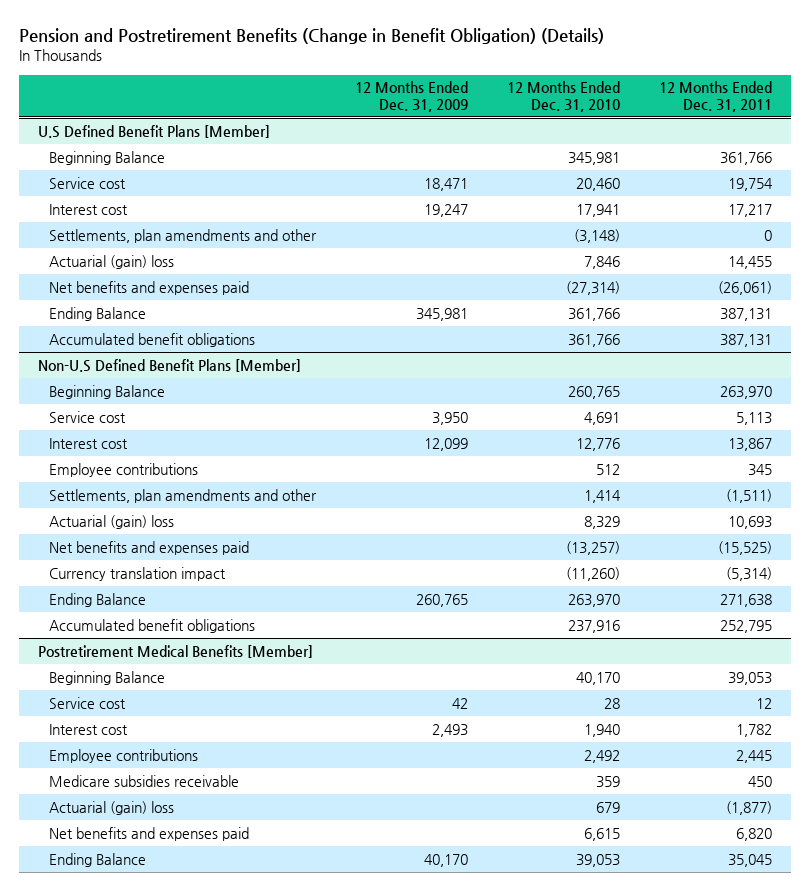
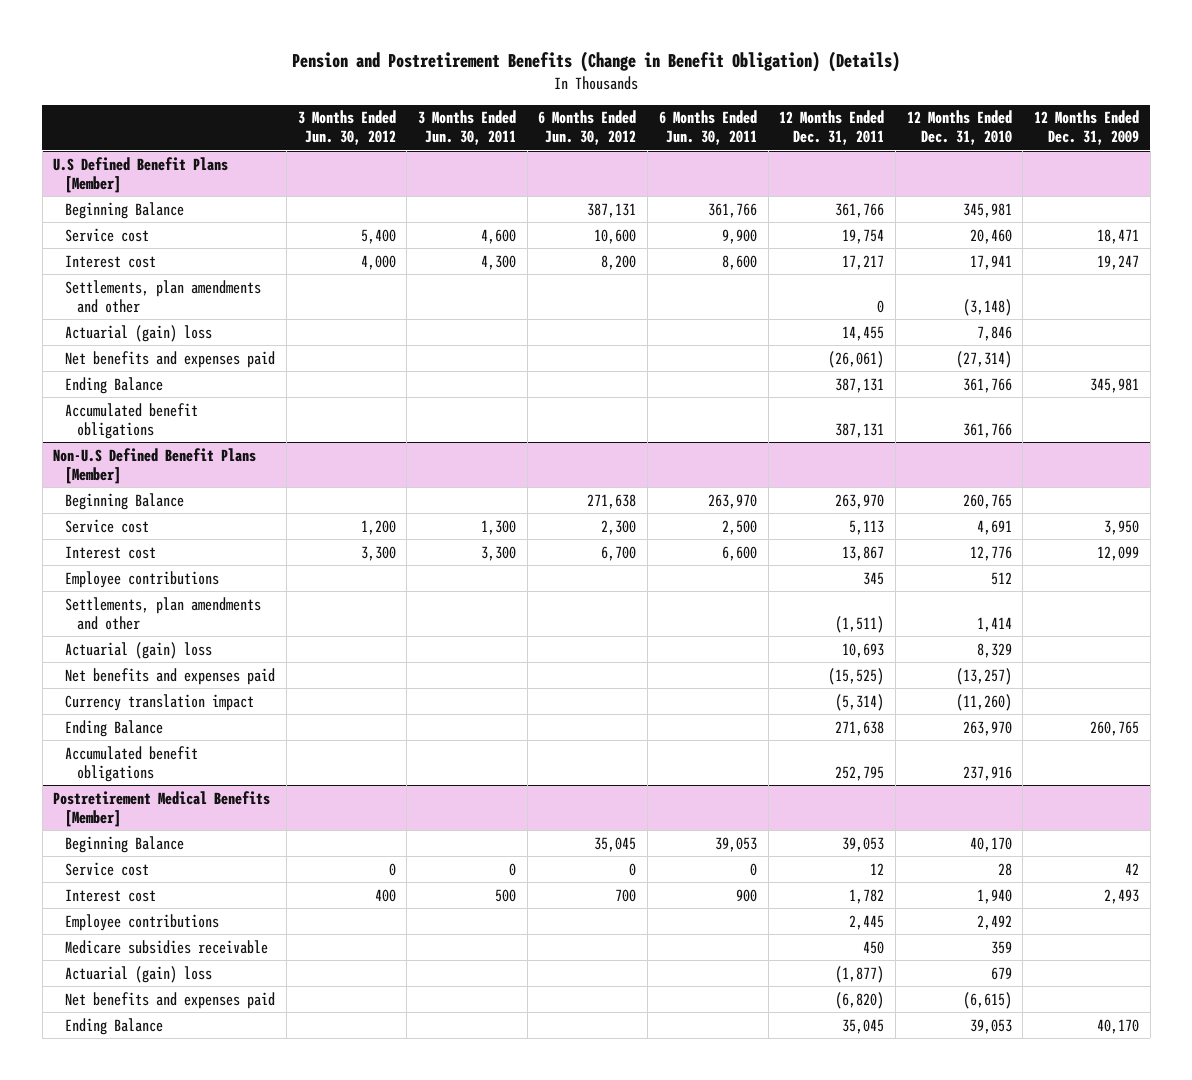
none -> [297,110,396,146] 3 Months Ended Jun. 30, 2012
none -> [418,110,517,146] 3 Months Ended Jun. 30, 2011
none -> [538,110,637,146] 6 Months Ended Jun. 30, 2012
none -> [658,110,757,146] 6 Months Ended Jun. 30, 2011
[583,827,620,841] 6,615 -> [962,991,1012,1009] (6,615)
[735,827,772,841] 6,820 -> [835,991,885,1009] (6,820)

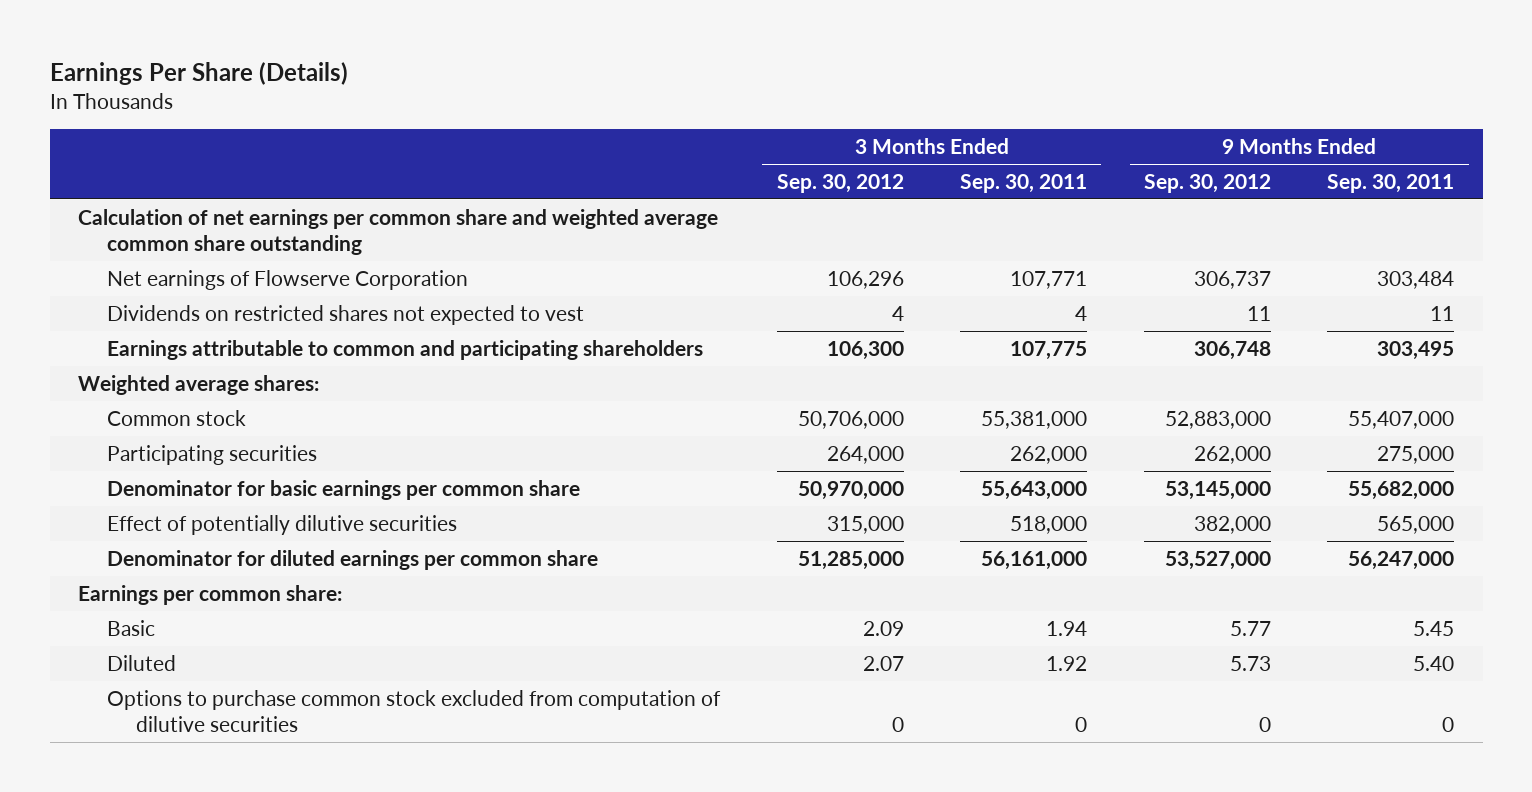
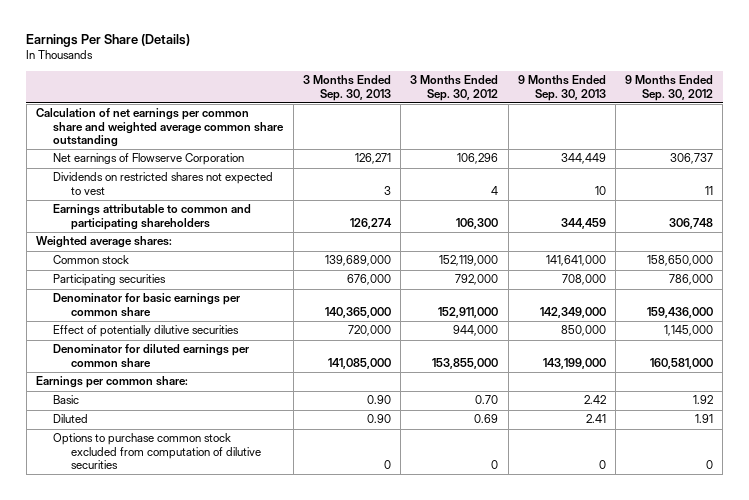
[960,173,1088,193] Sep. 30, 2011 -> none
[1327,173,1455,193] Sep. 30, 2011 -> none
none -> [302,75,391,101] 3 Months Ended Sep. 30, 2013
none -> [517,75,606,101] 9 Months Ended Sep. 30, 2013
[797,410,904,429] 50,706,000 -> [439,255,499,267] 152,119,000
[1164,410,1271,429] 52,883,000 -> [647,255,714,267] 158,650,000
[826,445,904,464] 264,000 -> [455,274,499,286] 792,000
[1193,445,1271,464] 262,000 -> [669,274,714,286] 786,000
[797,480,904,500] 50,970,000 -> [438,306,499,318] 152,911,000
[1164,480,1271,500] 53,145,000 -> [647,306,714,318] 159,436,000
[826,515,904,534] 315,000 -> [453,325,499,337] 944,000
[1193,515,1271,534] 382,000 -> [664,325,714,337] 1,145,000
[797,550,904,570] 51,285,000 -> [432,357,499,369] 153,855,000
[1164,550,1271,570] 53,527,000 -> [650,357,714,369] 160,581,000
[862,620,904,636] 2.09 -> [475,395,499,405] 0.70
[1229,620,1271,636] 5.77 -> [693,395,714,405] 1.92
[862,655,904,671] 2.07 -> [474,414,499,424] 0.69
[1229,655,1271,671] 5.73 -> [695,414,714,424] 1.91

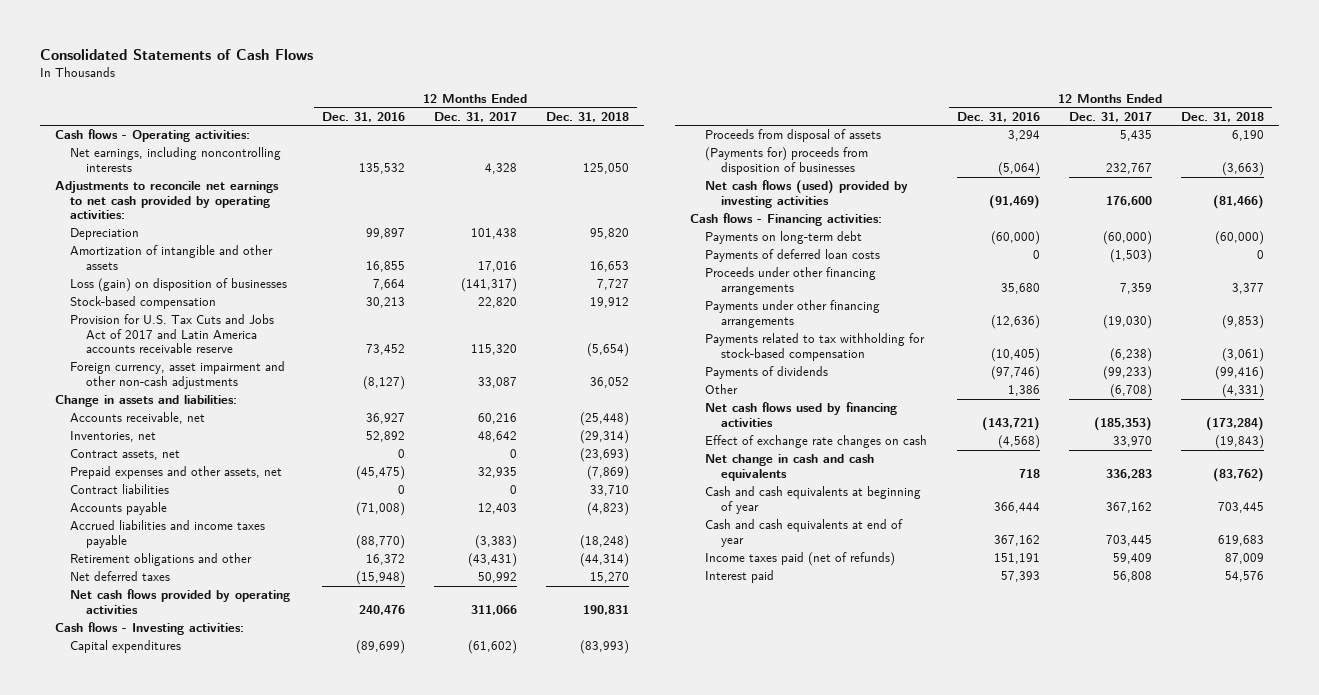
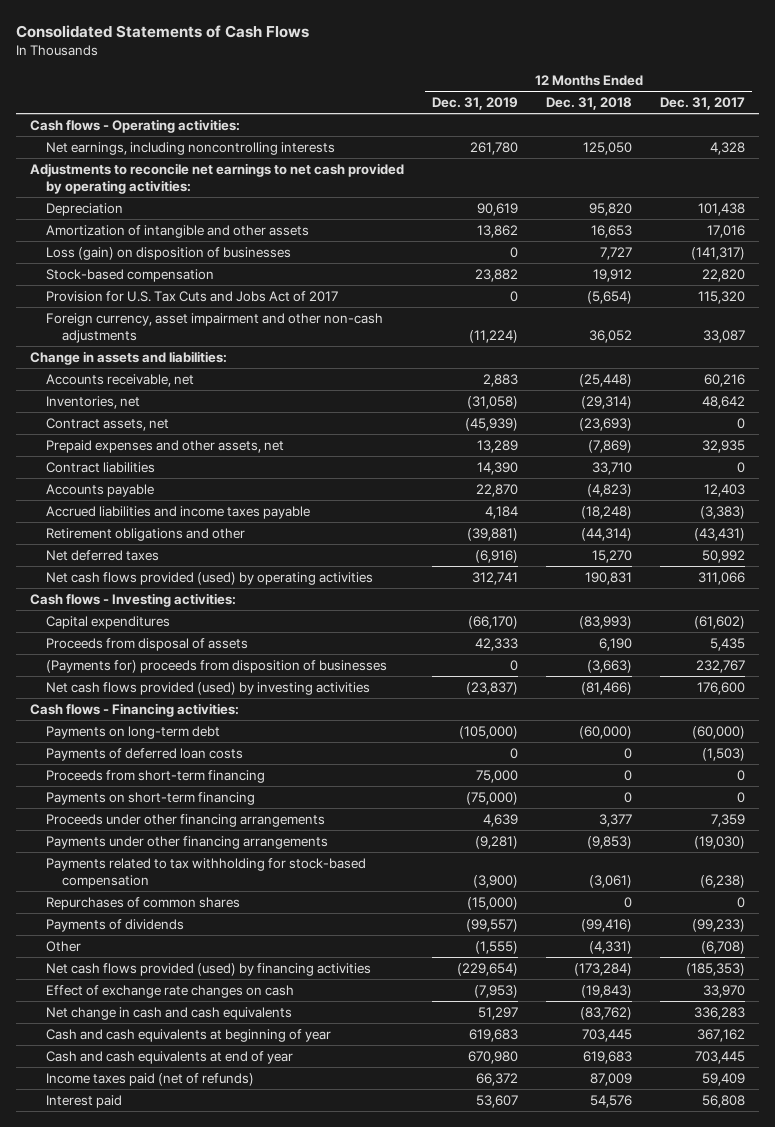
[321,111,405,122] Dec. 31, 2016 -> none
none -> [431,97,518,111] Dec. 31, 2019
[70,314,275,354] Provision for U.S. Tax Cuts and Jobs Act of 2017 and Latin America accounts receivable reserve -> [46,291,339,303] Provision for U.S. Tax Cuts and Jobs Act of 2017
[70,589,291,614] Net cash flows provided by operating activities -> [46,572,374,586] Net cash flows provided (used) by operating activities
[705,180,909,208] Net cash flows (used) provided by investing activities -> [46,682,371,696] Net cash flows provided (used) by investing activities
none -> [46,770,266,784] Proceeds from short-term financing
none -> [46,792,256,806] Payments on short-term financing
none -> [46,897,241,911] Repurchases of common shares
[705,402,898,427] Net cash flows used by financing activities -> [46,963,372,977] Net cash flows provided (used) by financing activities

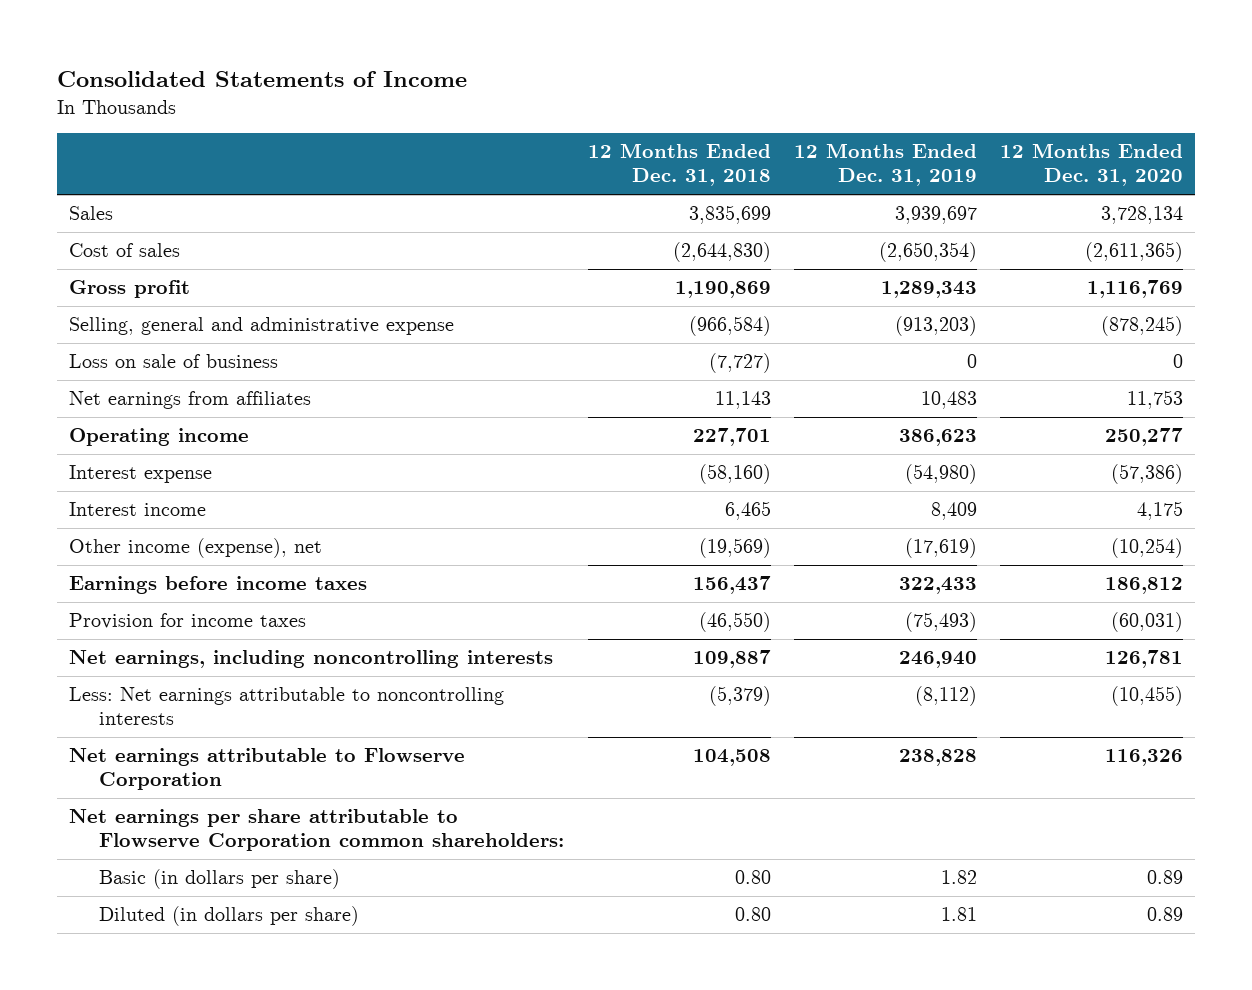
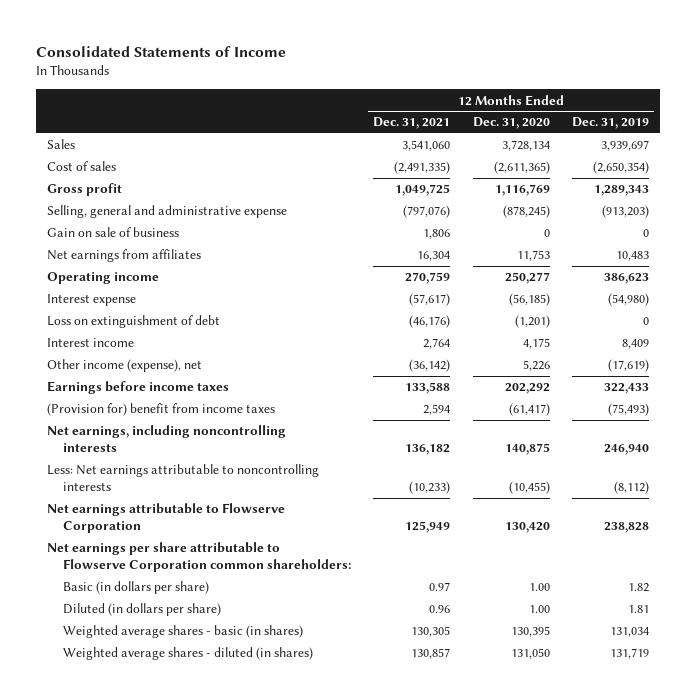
[587,143,771,187] 12 Months Ended Dec. 31, 2018 -> none
none -> [373,117,451,130] Dec. 31, 2021
[68,354,278,369] Loss on sale of business -> [46,227,179,238] Gain on sale of business
[1111,464,1184,485] (57,386) -> [508,293,550,307] (56,185)
none -> [46,315,220,329] Loss on extinguishment of debt
[1111,538,1184,559] (10,254) -> [522,360,550,372] 5,226
[1105,577,1184,595] 186,812 -> [504,383,550,395] 202,292
[68,613,306,630] Provision for income taxes -> [46,403,275,417] (Provision for) benefit from income taxes
[1111,612,1184,633] (60,031) -> [508,403,550,417] (61,417)
[1105,650,1184,669] 126,781 -> [504,443,550,456] 140,875
[1105,749,1184,767] 116,326 -> [504,522,550,534] 130,420
[1147,870,1184,885] 0.89 -> [528,583,550,592] 1.00
[1147,907,1184,922] 0.89 -> [528,605,550,614] 1.00
none -> [63,625,304,639] Weighted average shares - basic (in shares)
none -> [63,647,314,661] Weighted average shares - diluted (in shares)

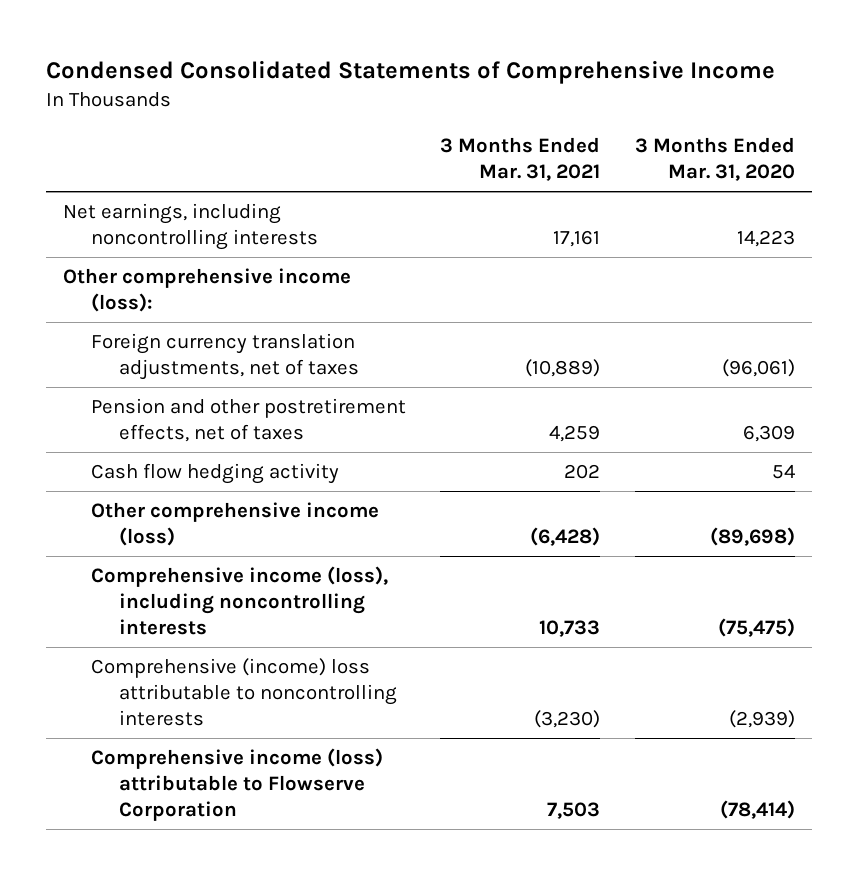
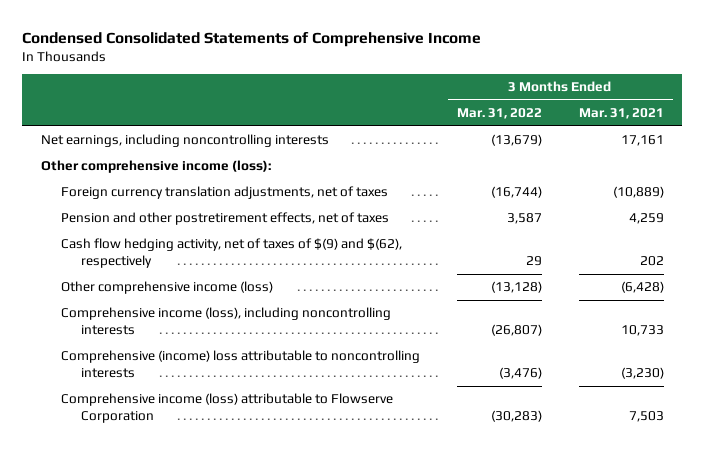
[634,137,795,182] 3 Months Ended Mar. 31, 2020 -> none
none -> [456,108,542,120] Mar. 31, 2022
[91,462,340,484] Cash flow hedging activity -> none
none -> [60,238,402,269] Cash flow hedging activity, net of taxes of $(9) and $(62), respectively

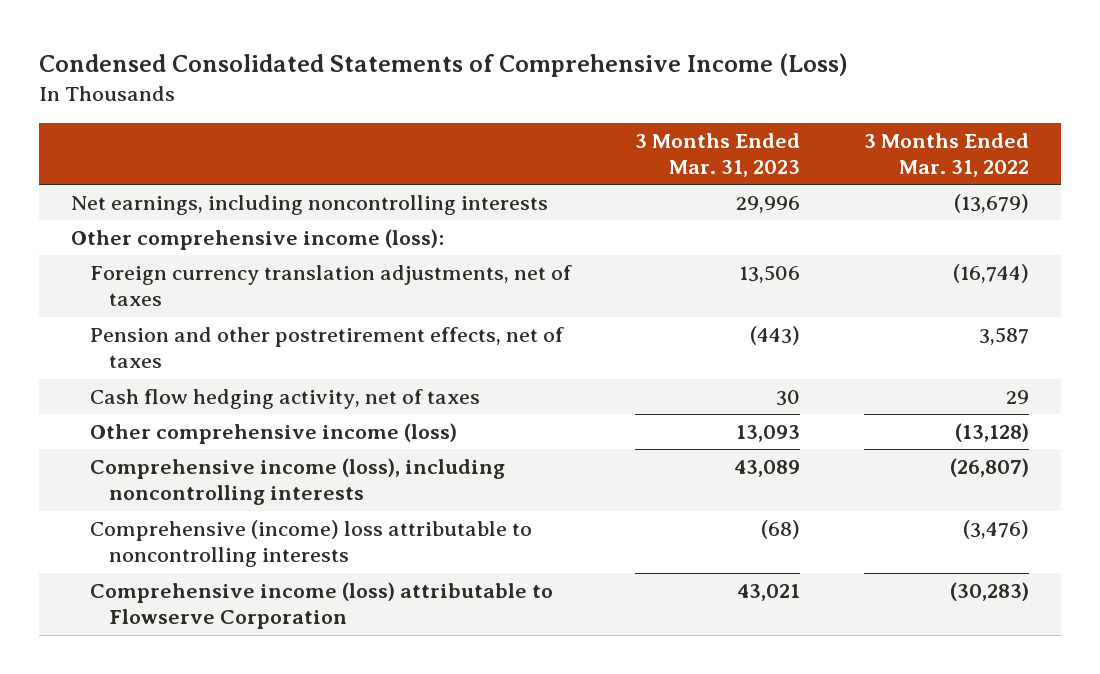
[22,31,482,47] Condensed Consolidated Statements of Comprehensive Income -> [39,53,849,78] Condensed Consolidated Statements of Comprehensive Income (Loss)
[578,108,664,120] Mar. 31, 2021 -> none
none -> [635,132,801,177] 3 Months Ended Mar. 31, 2023
[60,238,402,269] Cash flow hedging activity, net of taxes of $(9) and $(62), respectively -> [90,389,481,410] Cash flow hedging activity, net of taxes

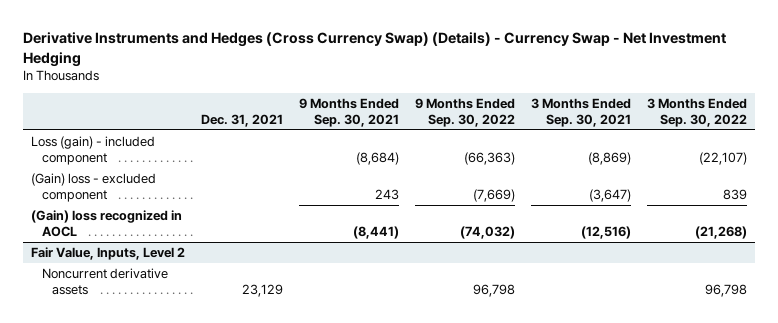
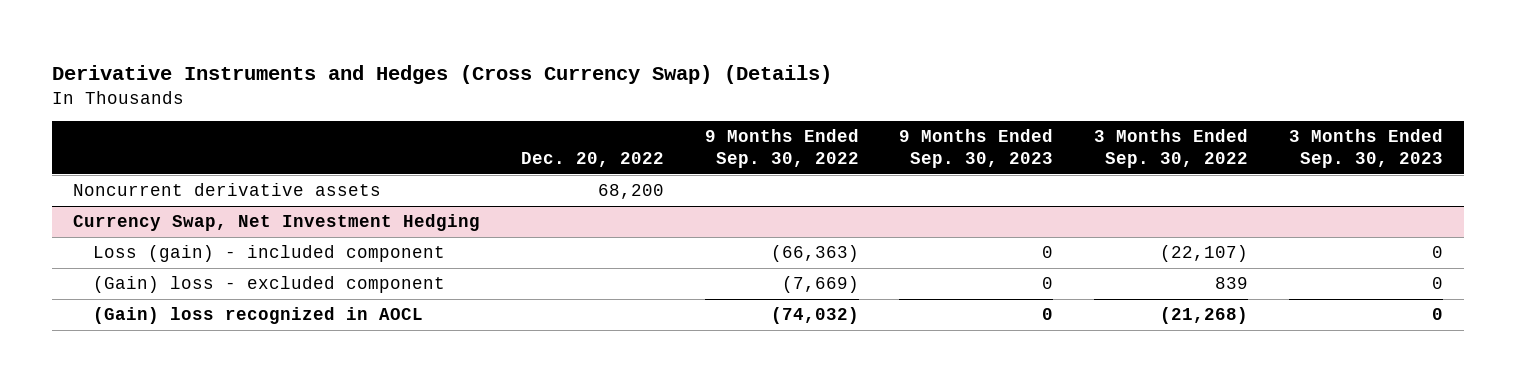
[23,32,727,67] Derivative Instruments and Hedges (Cross Currency Swap) (Details) - Currency Swap - Net Investment Hedging -> [52,64,833,84] Derivative Instruments and Hedges (Cross Currency Swap) (Details)
[201,113,284,127] Dec. 31, 2021 -> none
[299,98,400,127] 9 Months Ended Sep. 30, 2021 -> none
[531,98,632,127] 3 Months Ended Sep. 30, 2021 -> none
none -> [520,152,664,168] Dec. 20, 2022
none -> [899,129,1054,169] 9 Months Ended Sep. 30, 2023
none -> [1289,129,1444,169] 3 Months Ended Sep. 30, 2023
none -> [72,183,381,197] Noncurrent derivative assets
none -> [72,214,480,232] Currency Swap, Net Investment Hedging
[31,247,186,261] Fair Value, Inputs, Level 2 -> none
[41,268,168,295] Noncurrent derivative assets -> none

